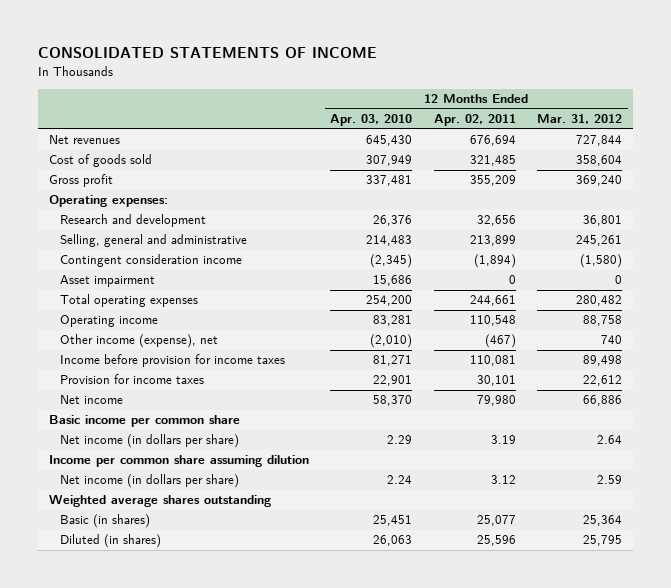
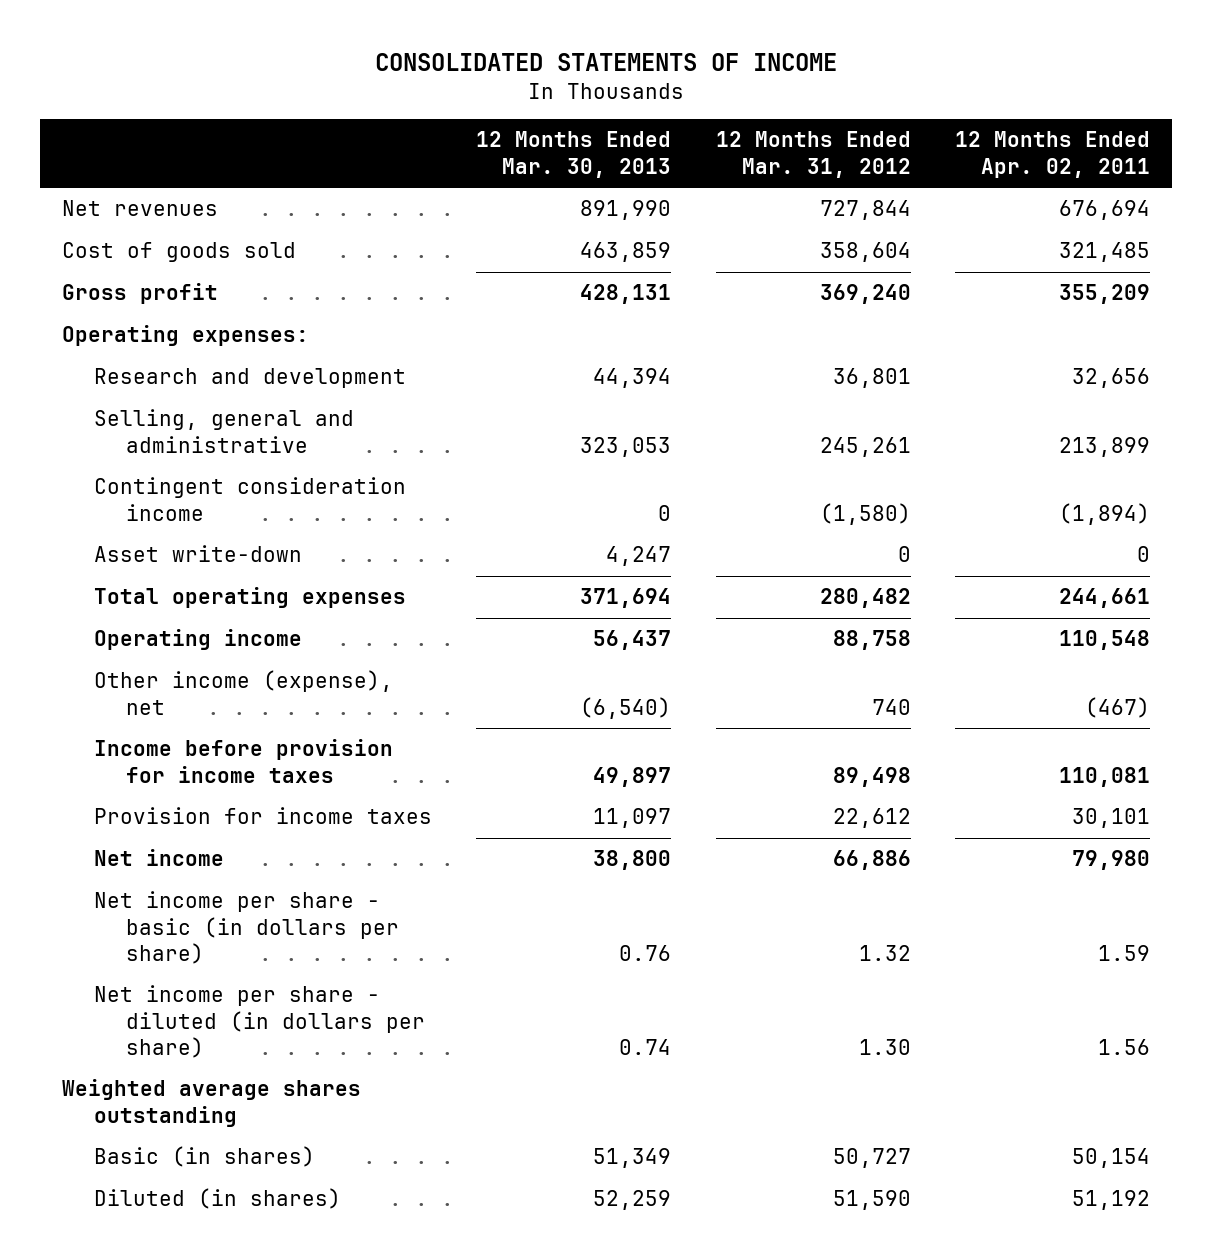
[330,114,413,127] Apr. 03, 2010 -> none
none -> [476,131,672,178] 12 Months Ended Mar. 30, 2013
[59,275,155,288] Asset impairment -> [93,545,302,563] Asset write-down
[48,415,240,428] Basic income per common share -> none
[48,455,309,468] Income per common share assuming dilution -> none
[59,434,239,449] Net income (in dollars per share) -> [93,891,399,964] Net income per share - basic (in dollars per share)
[490,435,516,445] 3.19 -> [1098,944,1151,961] 1.59
[597,435,623,445] 2.64 -> [858,944,911,961] 1.32
[59,474,239,489] Net income (in dollars per share) -> [93,985,425,1058] Net income per share - diluted (in dollars per share)
[490,475,516,485] 3.12 -> [1098,1038,1151,1055] 1.56
[597,475,623,485] 2.59 -> [858,1038,911,1055] 1.30
[476,515,516,527] 25,077 -> [1072,1148,1151,1169] 50,154
[583,515,623,527] 25,364 -> [832,1148,911,1169] 50,727
[476,535,516,547] 25,596 -> [1072,1190,1151,1211] 51,192
[583,535,623,547] 25,795 -> [832,1190,911,1211] 51,590

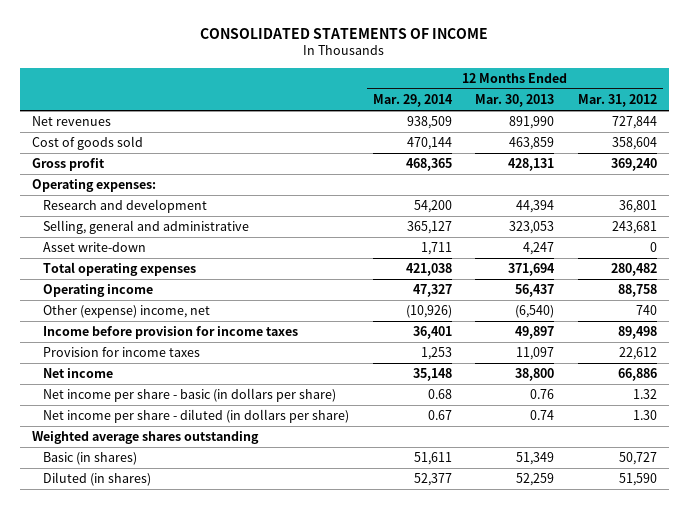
[955,131,1151,178] 12 Months Ended Apr. 02, 2011 -> none
none -> [372,94,453,108] Mar. 29, 2014
[93,477,406,521] Contingent consideration income -> none
[819,436,911,457] 245,261 -> [612,221,658,235] 243,681
[93,670,393,715] Other income (expense), net -> [42,305,210,319] Other (expense) income, net

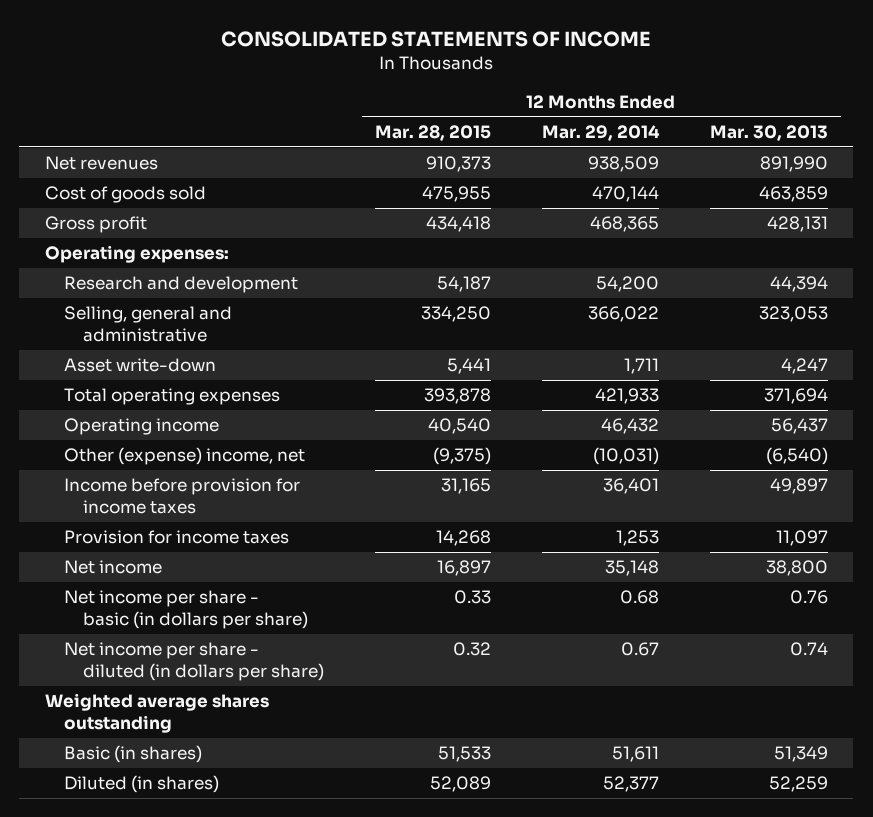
[578,94,658,108] Mar. 31, 2012 -> none
none -> [374,124,491,141] Mar. 28, 2015
[406,221,452,235] 365,127 -> [587,306,659,323] 366,022
[405,263,452,277] 421,038 -> [594,388,659,405] 421,933
[412,284,452,298] 47,327 -> [600,418,659,435] 46,432
[405,305,452,319] (10,926) -> [592,447,659,466] (10,031)

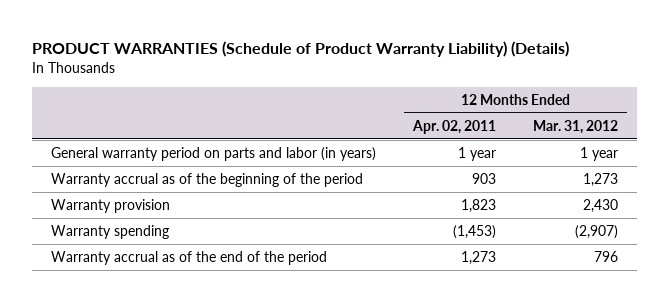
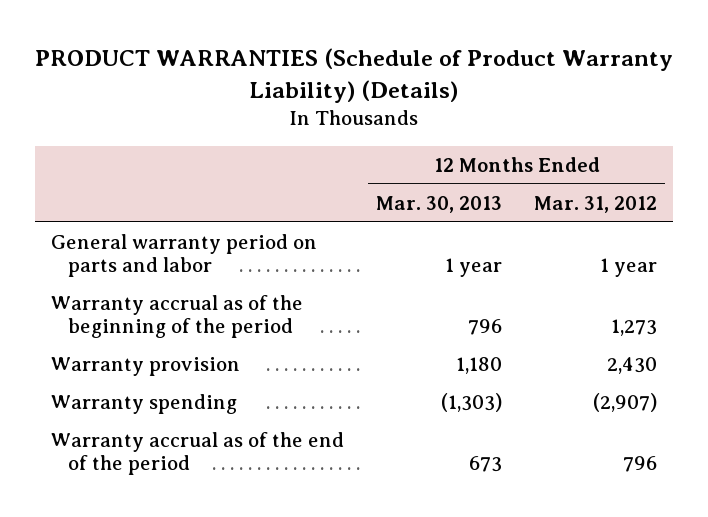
[411,119,496,134] Apr. 02, 2011 -> none
none -> [376,195,503,213] Mar. 30, 2013
[50,146,376,161] General warranty period on parts and labor (in years) -> [50,233,317,278] General warranty period on parts and labor

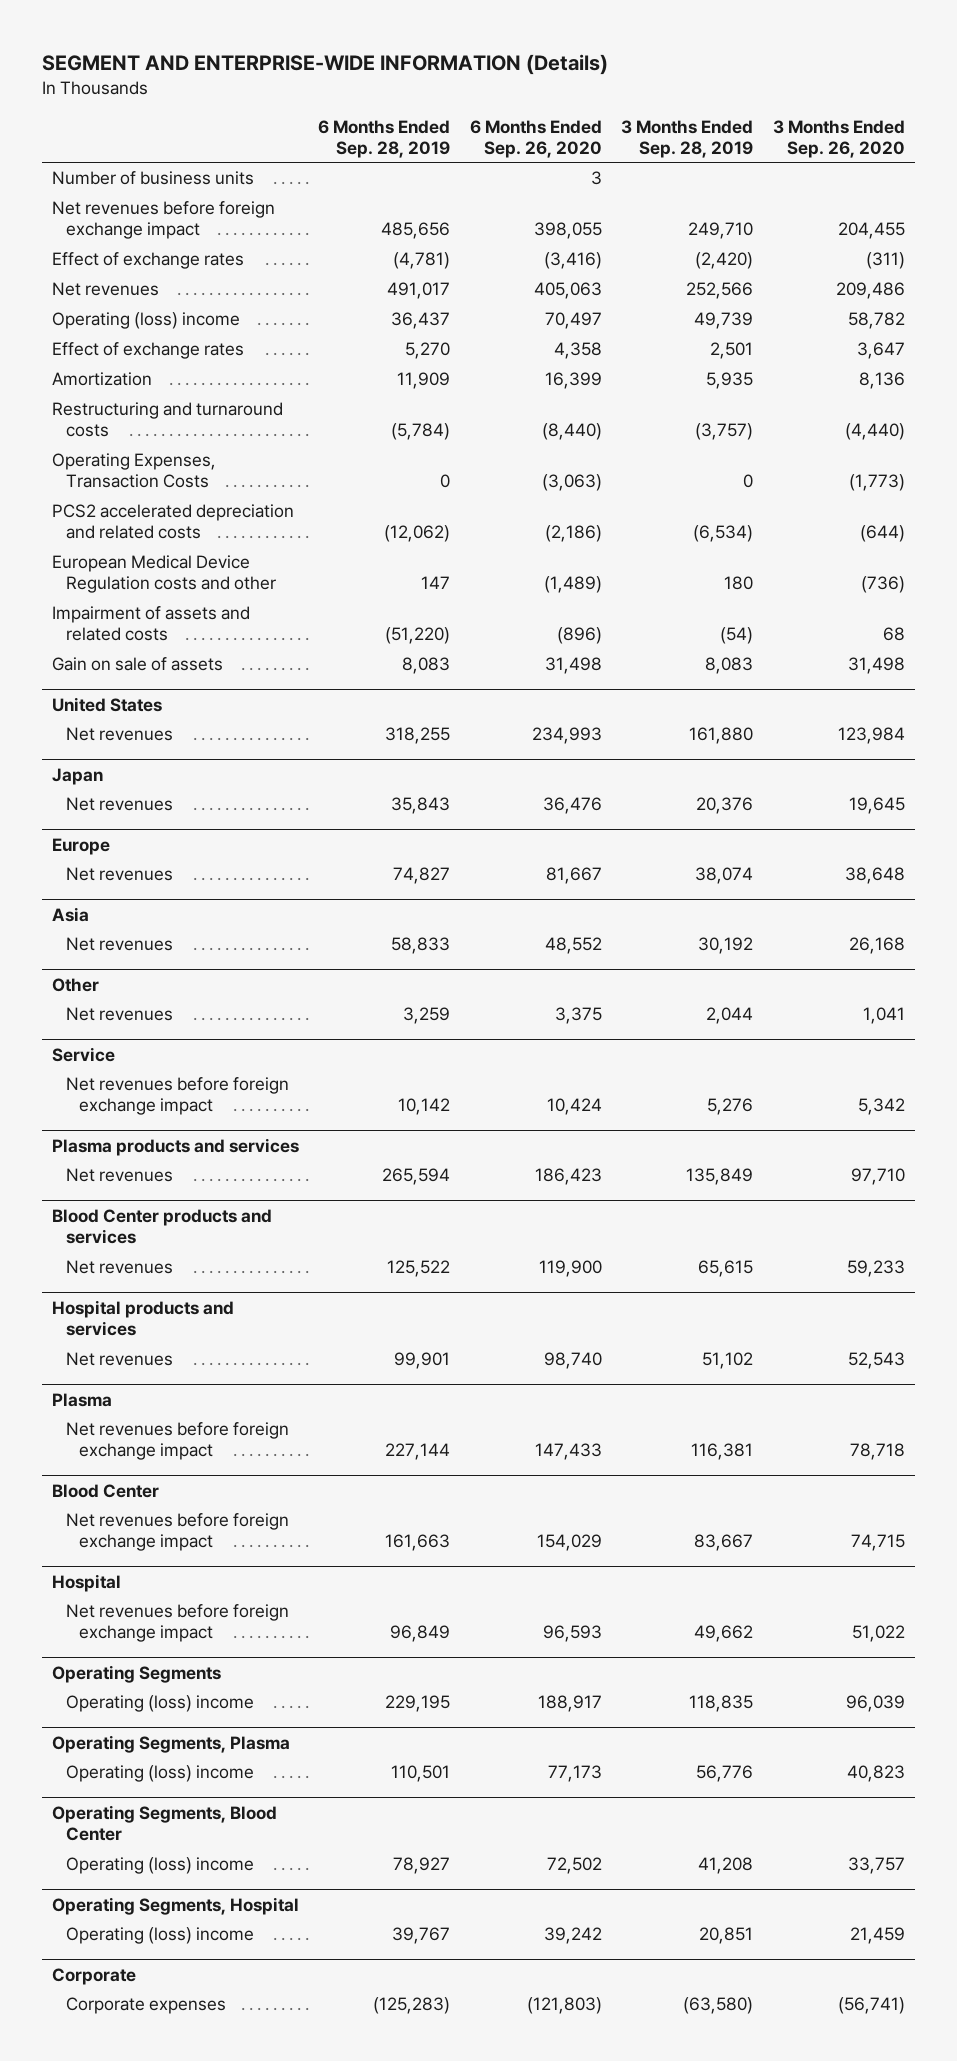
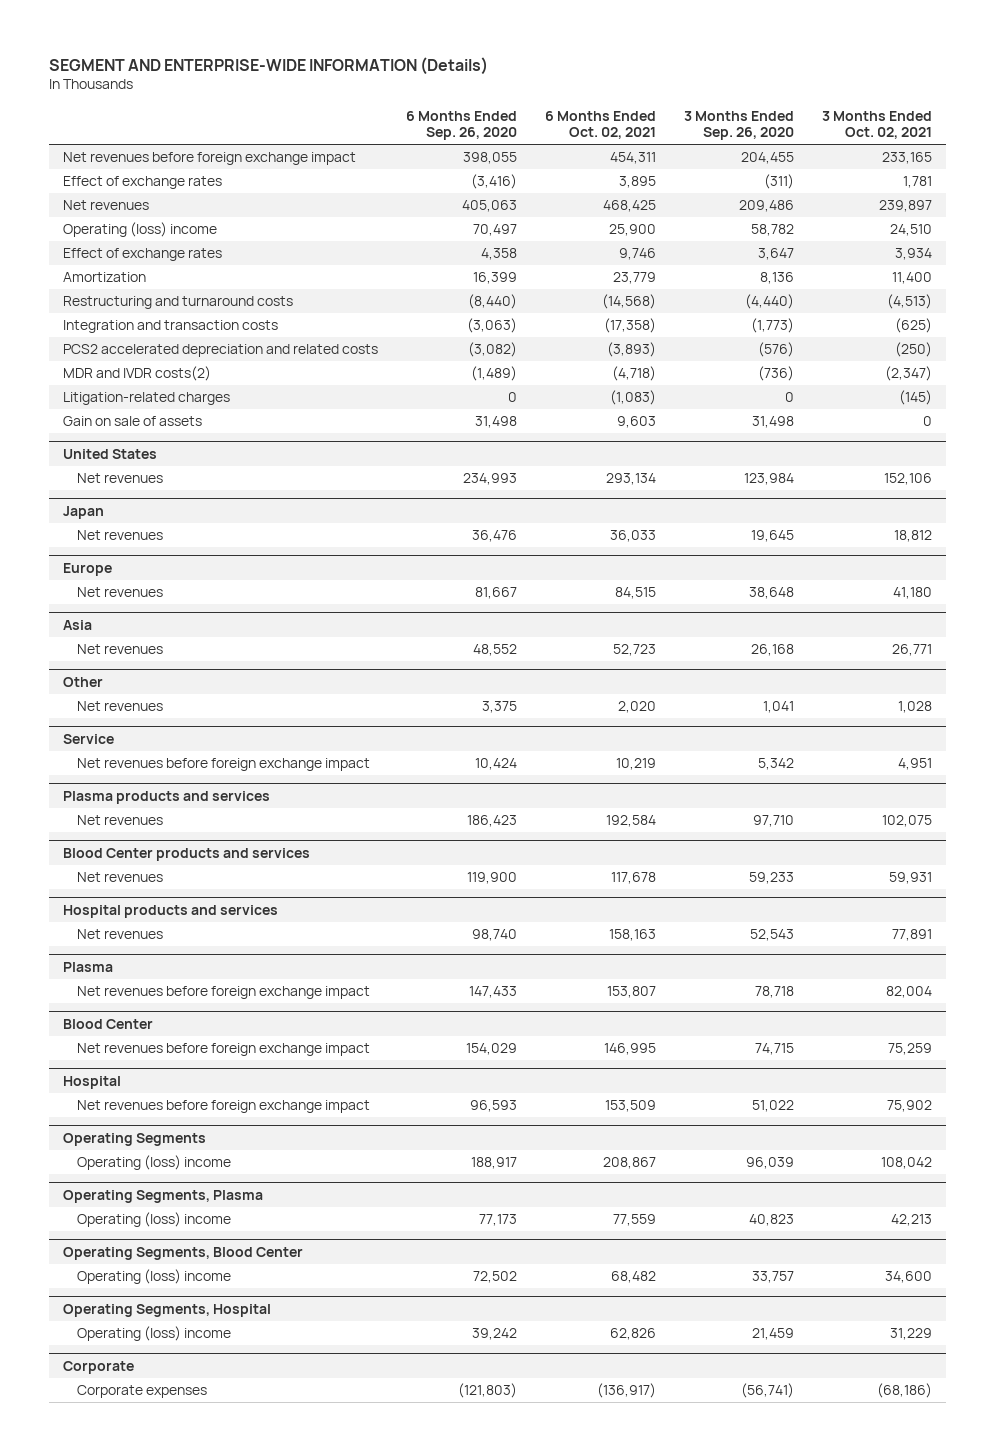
[318,119,451,158] 6 Months Ended Sep. 28, 2019 -> none
[621,119,754,158] 3 Months Ended Sep. 28, 2019 -> none
none -> [544,110,656,140] 6 Months Ended Oct. 02, 2021
none -> [822,110,933,140] 3 Months Ended Oct. 02, 2021
[51,171,254,186] Number of business units -> none
[51,606,250,642] Impairment of assets and related costs -> none
[51,453,216,489] Operating Expenses, Transaction Costs -> [62,320,278,334] Integration and transaction costs
[544,525,602,543] (2,186) -> [467,342,517,358] (3,082)
[859,525,905,543] (644) -> [758,342,795,358] (576)
[51,555,276,594] European Medical Device Regulation costs and other -> [62,366,211,382] MDR and IVDR costs(2)
none -> [62,392,230,406] Litigation-related charges

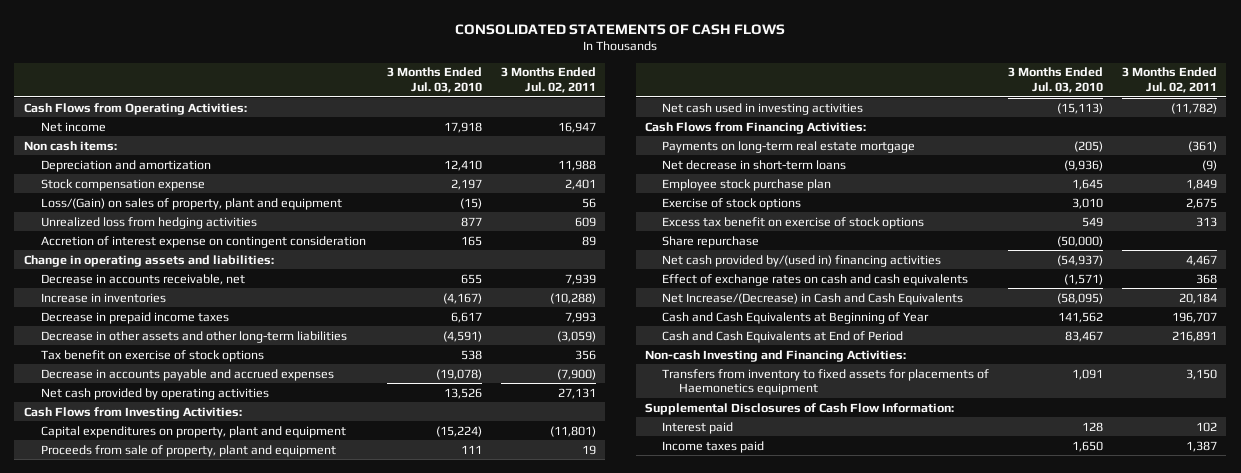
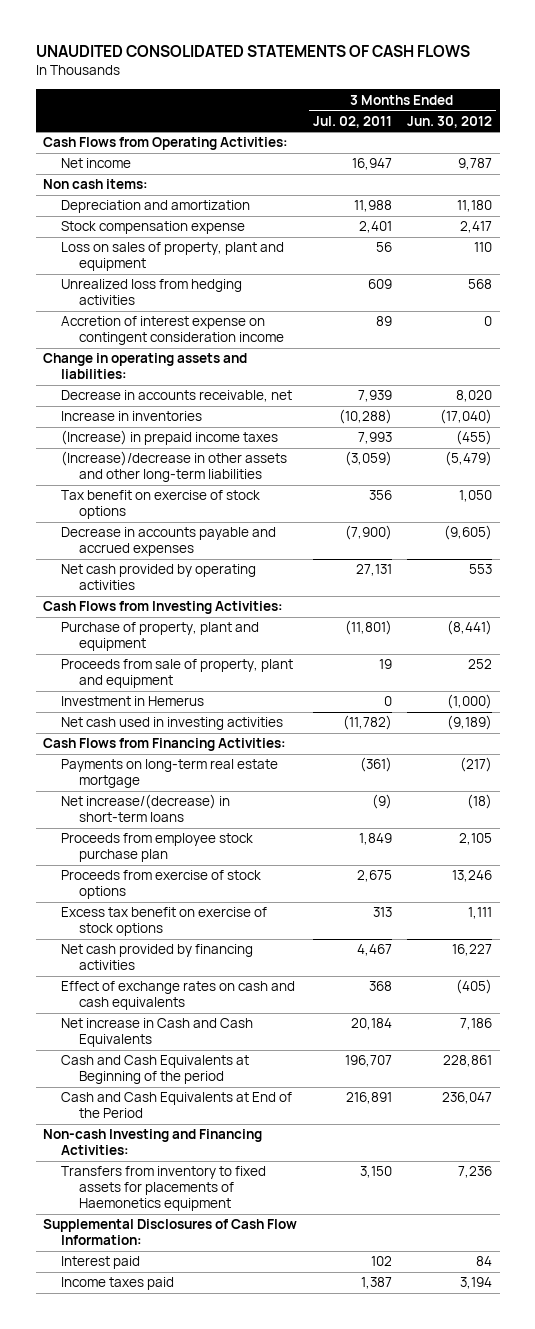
[455,23,786,35] CONSOLIDATED STATEMENTS OF CASH FLOWS -> [35,44,470,57] UNAUDITED CONSOLIDATED STATEMENTS OF CASH FLOWS
[386,67,482,94] 3 Months Ended Jul. 03, 2010 -> none
none -> [407,115,493,128] Jun. 30, 2012
[40,197,342,210] Loss/(Gain) on sales of property, plant and equipment -> [61,242,285,272] Loss on sales of property, plant and equipment
[40,235,366,248] Accretion of interest expense on contingent consideration -> [61,316,284,346] Accretion of interest expense on contingent consideration income
[40,311,229,324] Decrease in prepaid income taxes -> [61,430,279,446] (Increase) in prepaid income taxes
[40,330,347,343] Decrease in other assets and other long-term liabilities -> [61,451,288,483] (Increase)/decrease in other assets and other long-term liabilities
[40,425,346,438] Capital expenditures on property, plant and equipment -> [61,622,260,652] Purchase of property, plant and equipment
none -> [61,696,205,707] Investment in Hemerus
[662,159,847,170] Net decrease in short-term loans -> [61,794,231,823] Net increase/(decrease) in short-term loans
[662,178,832,191] Employee stock purchase plan -> [61,833,254,863] Proceeds from employee stock purchase plan
[662,197,802,210] Exercise of stock options -> [61,870,262,900] Proceeds from exercise of stock options
[662,235,760,248] Share repurchase -> none
[662,254,942,267] Net cash provided by/(used in) financing activities -> [61,944,254,971] Net cash provided by financing activities
[662,292,964,305] Net Increase/(Decrease) in Cash and Cash Equivalents -> [61,1018,254,1048] Net increase in Cash and Cash Equivalents
[662,311,930,324] Cash and Cash Equivalents at Beginning of Year -> [61,1055,250,1085] Cash and Cash Equivalents at Beginning of the period
[662,330,904,343] Cash and Cash Equivalents at End of Period -> [61,1092,293,1119] Cash and Cash Equivalents at End of the Period

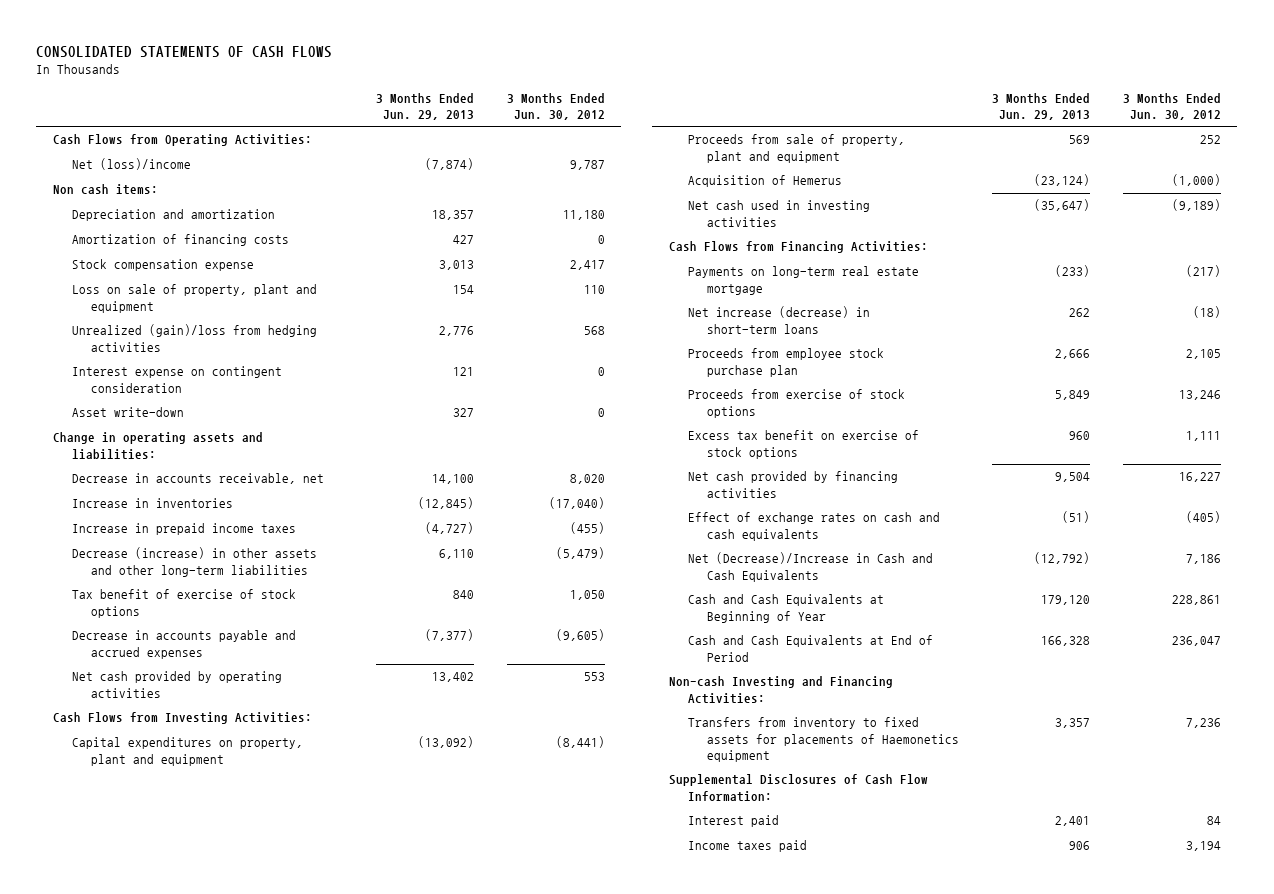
[35,44,470,57] UNAUDITED CONSOLIDATED STATEMENTS OF CASH FLOWS -> [36,45,333,58] CONSOLIDATED STATEMENTS OF CASH FLOWS
[312,115,392,128] Jul. 02, 2011 -> none
none -> [376,92,475,120] 3 Months Ended Jun. 29, 2013
[61,158,132,169] Net income -> [72,158,192,171] Net (loss)/income
none -> [72,234,290,247] Amortization of financing costs
[61,242,285,272] Loss on sales of property, plant and equipment -> [72,284,318,313] Loss on sale of property, plant and equipment
[61,279,243,306] Unrealized loss from hedging activities -> [72,324,318,352] Unrealized (gain)/loss from hedging activities
[61,316,284,346] Accretion of interest expense on contingent consideration income -> [72,366,283,393] Interest expense on contingent consideration
none -> [72,407,185,418] Asset write-down
[61,430,279,446] (Increase) in prepaid income taxes -> [72,523,297,536] Increase in prepaid income taxes
[61,451,288,483] (Increase)/decrease in other assets and other long-term liabilities -> [72,547,318,577] Decrease (increase) in other assets and other long-term liabilities
[61,490,261,520] Tax benefit on exercise of stock options -> [72,589,297,618] Tax benefit of exercise of stock options
[61,622,260,652] Purchase of property, plant and equipment -> [72,737,304,766] Capital expenditures on property, plant and equipment
[61,696,205,707] Investment in Hemerus -> none
none -> [688,175,843,188] Acquisition of Hemerus
[61,794,231,823] Net increase/(decrease) in short-term loans -> [688,306,871,334] Net increase (decrease) in short-term loans
[61,1018,254,1048] Net increase in Cash and Cash Equivalents -> [688,552,934,582] Net (Decrease)/Increase in Cash and Cash Equivalents
[61,1055,250,1085] Cash and Cash Equivalents at Beginning of the period -> [688,594,885,623] Cash and Cash Equivalents at Beginning of Year
[61,1092,293,1119] Cash and Cash Equivalents at End of the Period -> [688,635,934,662] Cash and Cash Equivalents at End of Period

